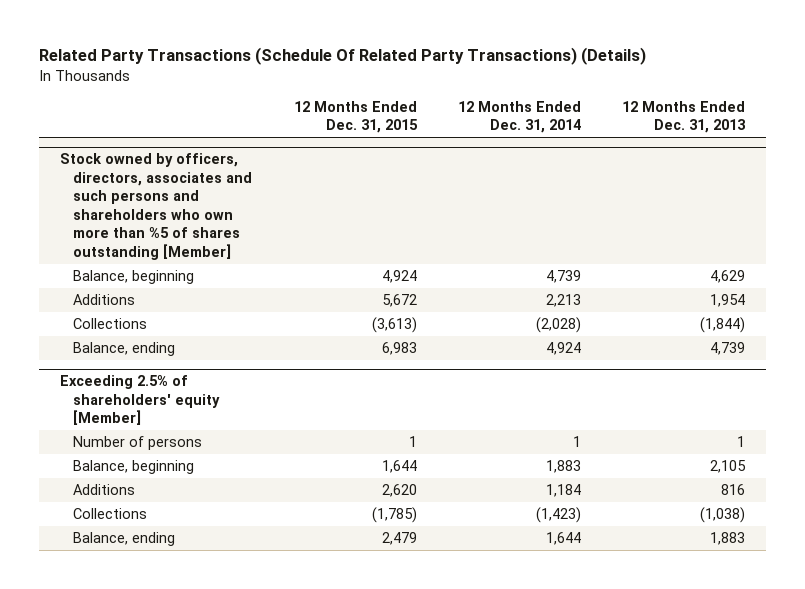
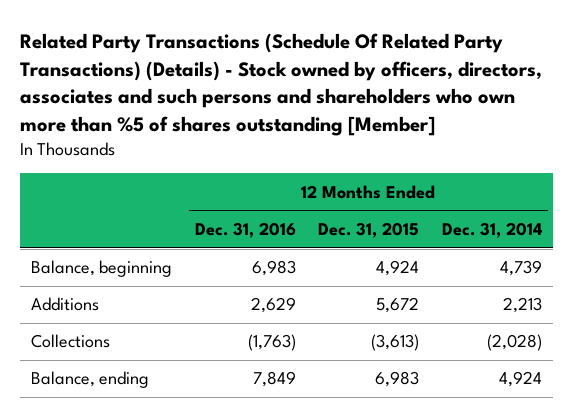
[38,47,646,66] Related Party Transactions (Schedule Of Related Party Transactions) (Details) -> [19,32,542,137] Related Party Transactions (Schedule Of Related Party Transactions) (Details) - Stock owned by officers, directors, associates and such persons and shareholders who own more than %5 of shares outstanding [Member]
[622,100,747,134] 12 Months Ended Dec. 31, 2013 -> none
none -> [194,221,296,238] Dec. 31, 2016
[59,153,253,261] Stock owned by officers, directors, associates and such persons and shareholders who own more than %5 of shares outstanding [Member] -> none
[59,375,221,426] Exceeding 2.5% of shareholders' equity [Member] -> none
[73,435,203,450] Number of persons -> none
[73,459,195,474] Balance, beginning -> none
[73,483,136,495] Additions -> none
[73,507,148,519] Collections -> none
[73,531,176,546] Balance, ending -> none

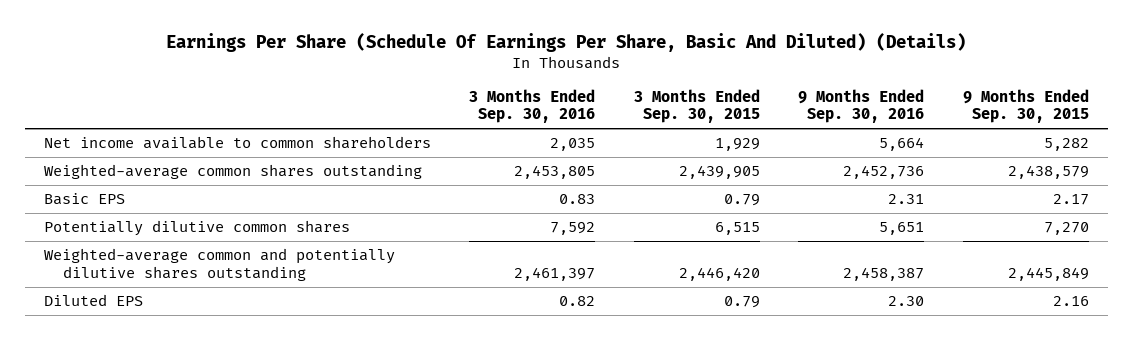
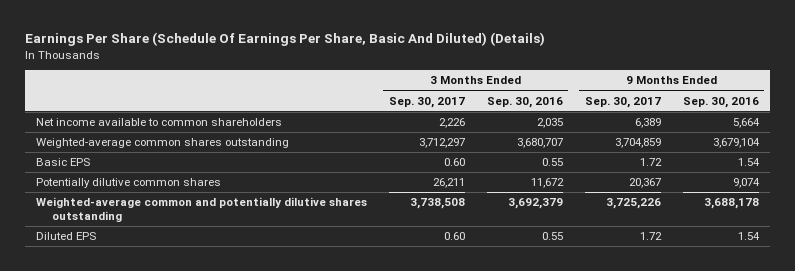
[633,89,760,124] 3 Months Ended Sep. 30, 2015 -> none
[962,89,1089,124] 9 Months Ended Sep. 30, 2015 -> none
none -> [388,96,465,108] Sep. 30, 2017
none -> [584,96,661,108] Sep. 30, 2017
[514,165,596,180] 2,453,805 -> [516,138,563,149] 3,680,707
[843,165,925,180] 2,452,736 -> [712,138,760,149] 3,679,104
[559,194,596,205] 0.83 -> [541,158,563,167] 0.55
[888,194,925,205] 2.31 -> [737,158,760,167] 1.54
[550,222,596,236] 7,592 -> [530,178,564,189] 11,672
[879,222,925,236] 5,651 -> [732,178,760,189] 9,074
[514,266,596,281] 2,461,397 -> [507,198,563,210] 3,692,379
[843,266,925,281] 2,458,387 -> [703,198,759,210] 3,688,178
[559,296,596,307] 0.82 -> [541,232,563,241] 0.55
[888,296,925,307] 2.30 -> [737,232,760,241] 1.54

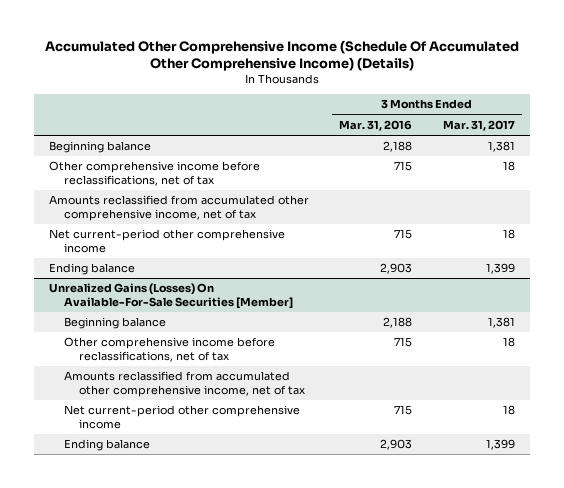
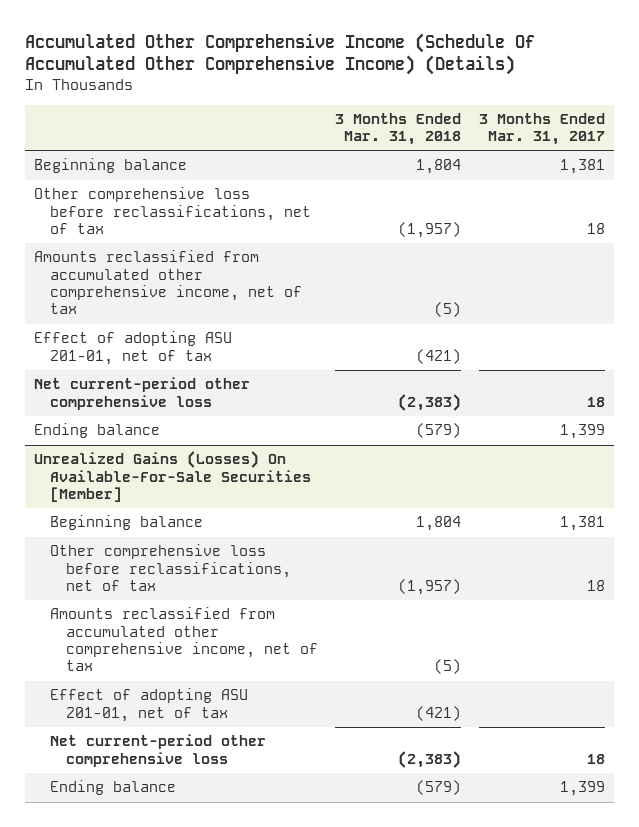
[339,119,413,131] Mar. 31, 2016 -> none
none -> [335,112,462,146] 3 Months Ended Mar. 31, 2018
[48,161,260,187] Other comprehensive income before reclassifications, net of tax -> [34,187,312,235] Other comprehensive loss before reclassifications, net of tax
none -> [34,331,233,365] Effect of adopting ASU 201-01, net of tax
[48,229,285,254] Net current-period other comprehensive income -> [34,377,251,410] Net current-period other comprehensive loss
[64,337,276,363] Other comprehensive income before reclassifications, net of tax -> [50,544,291,592] Other comprehensive loss before reclassifications, net of tax
none -> [50,688,249,722] Effect of adopting ASU 201-01, net of tax
[64,405,301,430] Net current-period other comprehensive income -> [50,734,267,767] Net current-period other comprehensive loss

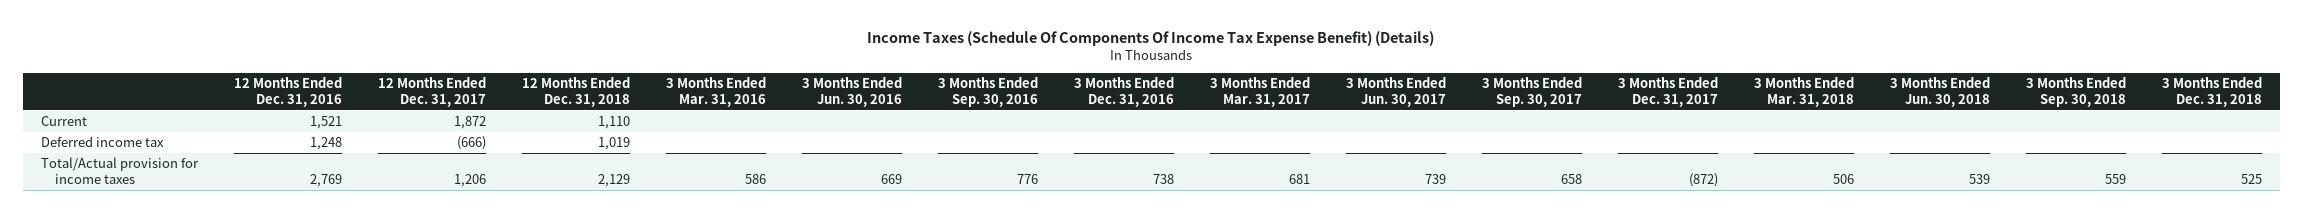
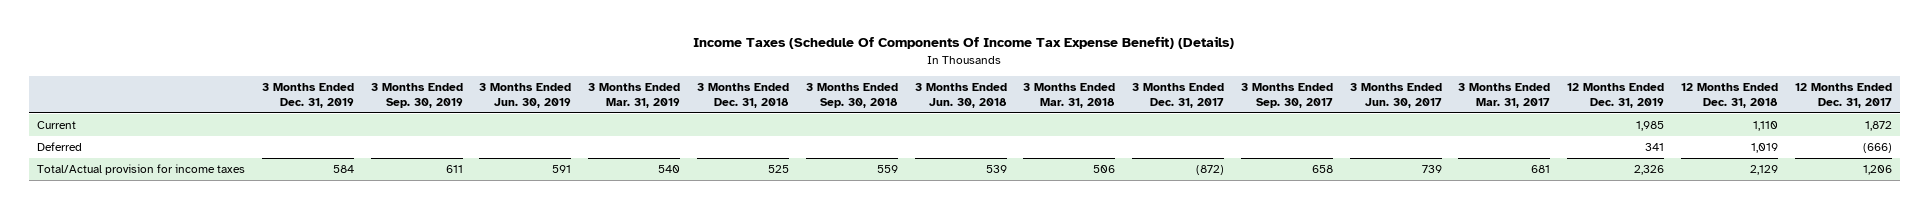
[233,76,342,107] 12 Months Ended Dec. 31, 2016 -> none
[665,76,766,107] 3 Months Ended Mar. 31, 2016 -> none
[801,76,902,107] 3 Months Ended Jun. 30, 2016 -> none
[937,76,1038,107] 3 Months Ended Sep. 30, 2016 -> none
[1073,76,1174,107] 3 Months Ended Dec. 31, 2016 -> none
none -> [261,83,354,108] 3 Months Ended Dec. 31, 2019
none -> [370,83,463,108] 3 Months Ended Sep. 30, 2019
none -> [479,83,572,108] 3 Months Ended Jun. 30, 2019
none -> [588,83,681,108] 3 Months Ended Mar. 31, 2019
none -> [1567,83,1665,108] 12 Months Ended Dec. 31, 2019
[40,136,164,148] Deferred income tax -> [37,142,83,152] Deferred

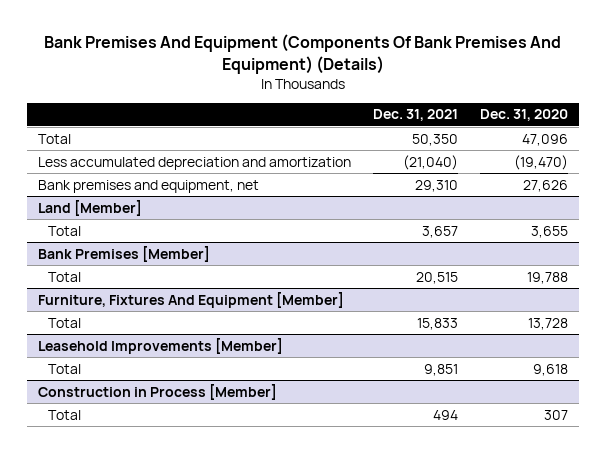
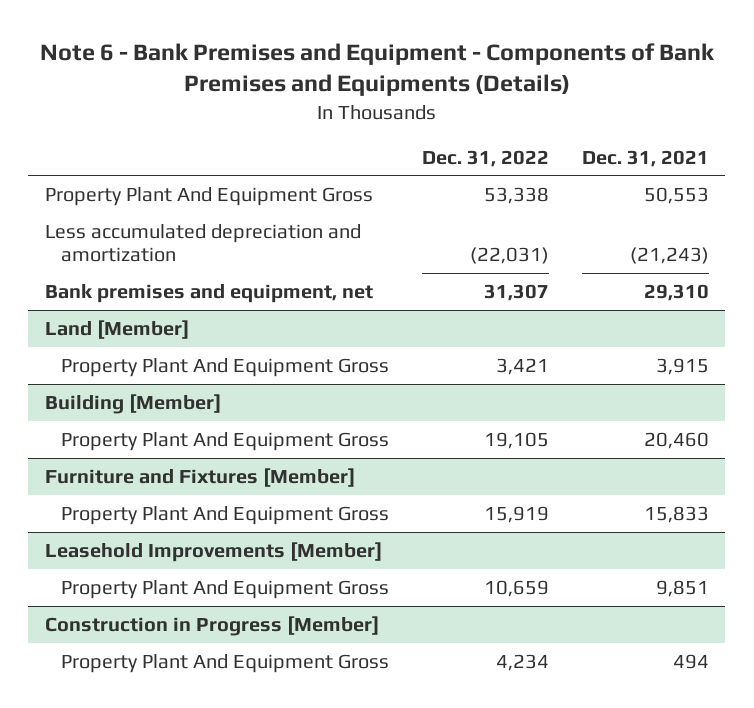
[43,34,561,74] Bank Premises And Equipment (Components Of Bank Premises And Equipment) (Details) -> [39,42,715,97] Note 6 - Bank Premises and Equipment - Components of Bank Premises and Equipments (Details)
[480,109,569,122] Dec. 31, 2020 -> none
none -> [421,149,549,167] Dec. 31, 2022
[37,133,71,144] Total -> none
none -> [44,186,373,206] Property Plant And Equipment Gross
[402,154,458,170] (21,040) -> [629,247,709,265] (21,243)
[48,225,82,236] Total -> none
[48,271,82,282] Total -> none
none -> [60,357,389,377] Property Plant And Equipment Gross
[37,245,210,262] Bank Premises [Member] -> [44,393,221,414] Building [Member]
none -> [60,431,389,451] Property Plant And Equipment Gross
[37,291,344,308] Furniture, Fixtures And Equipment [Member] -> [44,467,355,487] Furniture and Fixtures [Member]
[48,317,82,328] Total -> [60,505,389,525] Property Plant And Equipment Gross
[48,363,82,374] Total -> [60,579,389,599] Property Plant And Equipment Gross
[37,383,277,400] Construction in Process [Member] -> [44,615,379,636] Construction in Progress [Member]
[48,409,82,420] Total -> [60,653,389,673] Property Plant And Equipment Gross

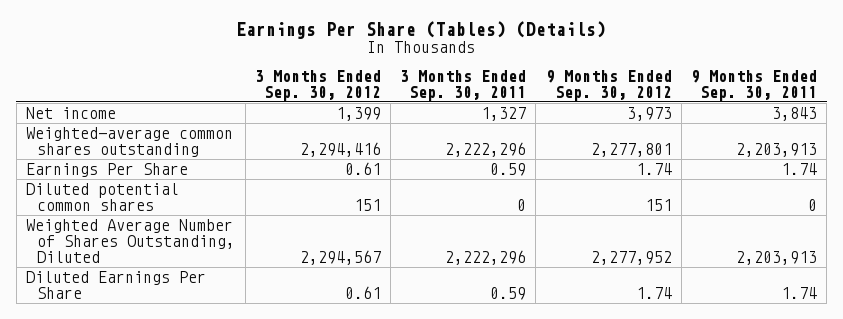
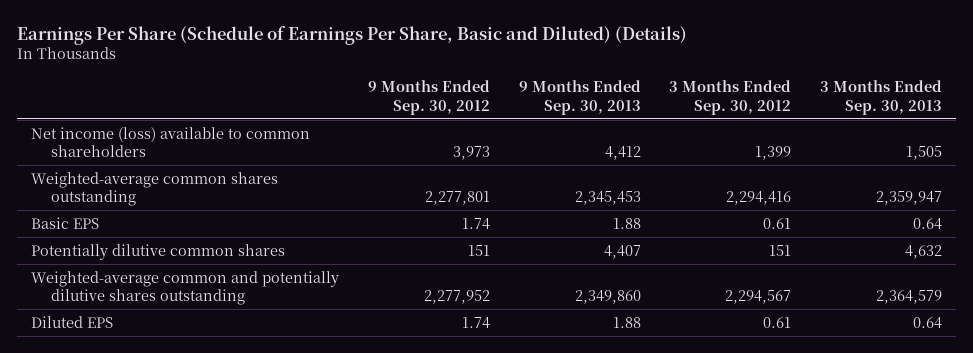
[236,20,607,39] Earnings Per Share (Tables) (Details) -> [17,25,688,45] Earnings Per Share (Schedule of Earnings Per Share, Basic and Diluted) (Details)
[400,69,527,101] 3 Months Ended Sep. 30, 2011 -> none
[691,69,818,101] 9 Months Ended Sep. 30, 2011 -> none
none -> [518,80,641,115] 9 Months Ended Sep. 30, 2013
none -> [819,80,942,115] 3 Months Ended Sep. 30, 2013
[25,106,116,119] Net income -> [31,126,311,158] Net income (loss) available to common shareholders
[25,162,188,177] Earnings Per Share -> [31,216,100,229] Basic EPS
[25,182,179,211] Diluted potential common shares -> [31,243,286,260] Potentially dilutive common shares
[25,218,236,264] Weighted Average Number of Shares Outstanding, Diluted -> [31,270,340,306] Weighted-average common and potentially dilutive shares outstanding
[25,270,206,299] Diluted Earnings Per Share -> [31,315,114,328] Diluted EPS

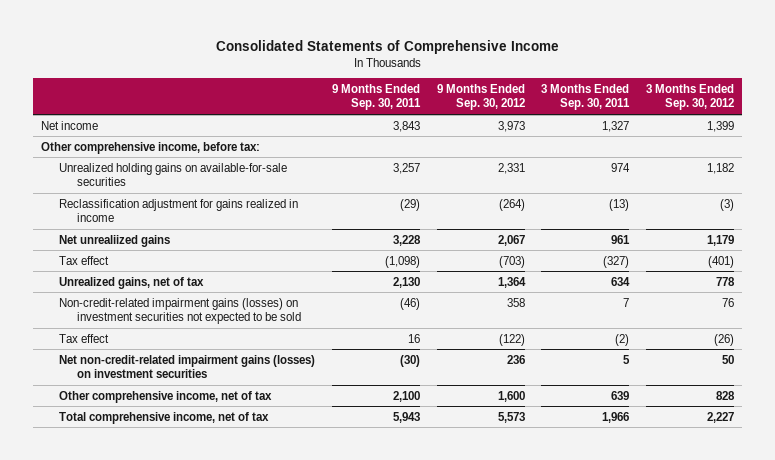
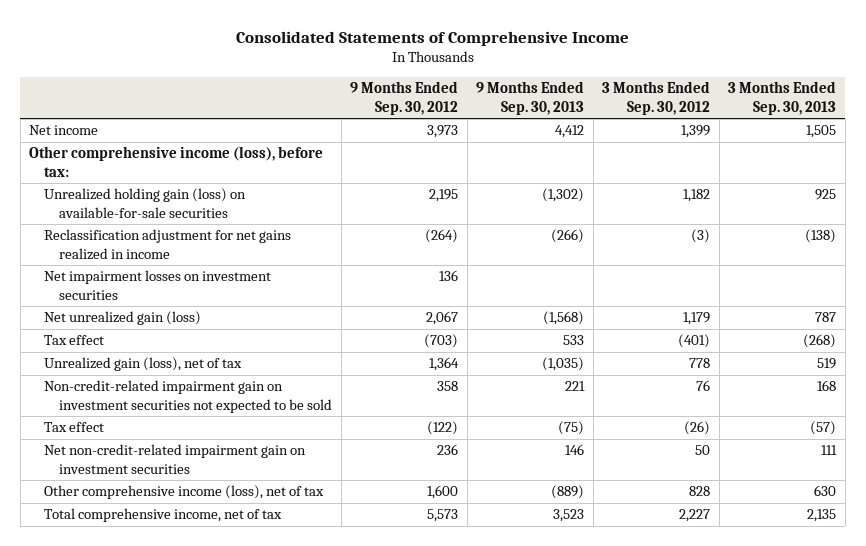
[331,84,421,111] 9 Months Ended Sep. 30, 2011 -> none
[541,84,631,111] 3 Months Ended Sep. 30, 2011 -> none
none -> [476,80,585,115] 9 Months Ended Sep. 30, 2013
none -> [728,80,837,115] 3 Months Ended Sep. 30, 2013
[41,141,261,154] Other comprehensive income, before tax: -> [29,146,324,177] Other comprehensive income (loss), before tax:
[59,162,288,187] Unrealized holding gains on available-for-sale securities -> [44,188,247,218] Unrealized holding gain (loss) on available-for-sale securities
[497,162,525,174] 2,331 -> [429,189,459,203] 2,195
[59,198,299,223] Reclassification adjustment for gains realized in income -> [44,229,292,260] Reclassification adjustment for net gains realized in income
none -> [44,270,272,300] Net impairment losses on investment securities
[59,234,171,247] Net unrealiized gains -> [44,311,202,326] Net unrealized gain (loss)
[59,276,205,289] Unrealized gains, net of tax -> [44,357,243,372] Unrealized gain (loss), net of tax
[59,297,302,325] Non-credit-related impairment gains (losses) on investment securities not expected to be sold -> [44,380,333,413] Non-credit-related impairment gain on investment securities not expected to be sold
[59,354,316,379] Net non-credit-related impairment gains (losses) on investment securities -> [44,444,307,474] Net non-credit-related impairment gain on investment securities
[59,390,273,403] Other comprehensive income, net of tax -> [44,485,325,500] Other comprehensive income (loss), net of tax

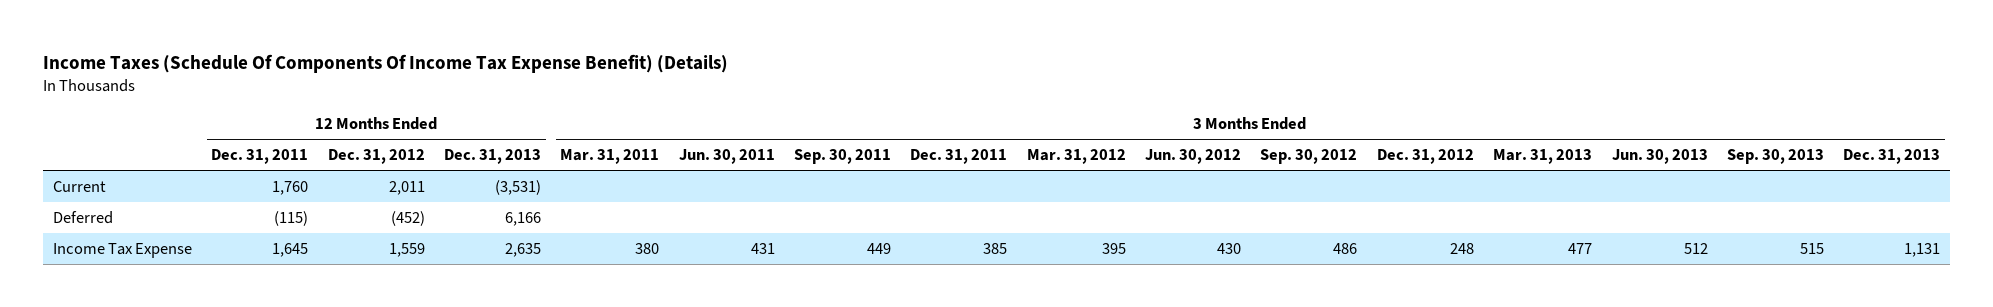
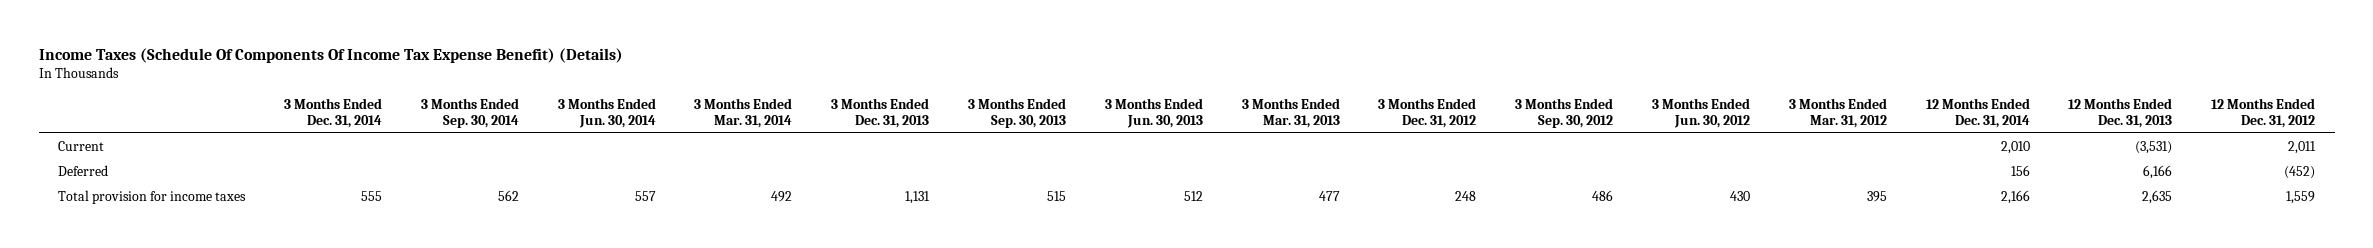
[211,149,309,165] Dec. 31, 2011 -> none
[560,149,660,165] Mar. 31, 2011 -> none
[678,149,775,165] Jun. 30, 2011 -> none
[794,149,892,165] Sep. 30, 2011 -> none
[910,149,1008,165] Dec. 31, 2011 -> none
none -> [283,97,382,129] 3 Months Ended Dec. 31, 2014
none -> [420,97,519,129] 3 Months Ended Sep. 30, 2014
none -> [557,97,656,129] 3 Months Ended Jun. 30, 2014
none -> [694,97,793,129] 3 Months Ended Mar. 31, 2014
none -> [1925,97,2030,129] 12 Months Ended Dec. 31, 2014
[53,243,193,259] Income Tax Expense -> [58,190,247,205] Total provision for income taxes

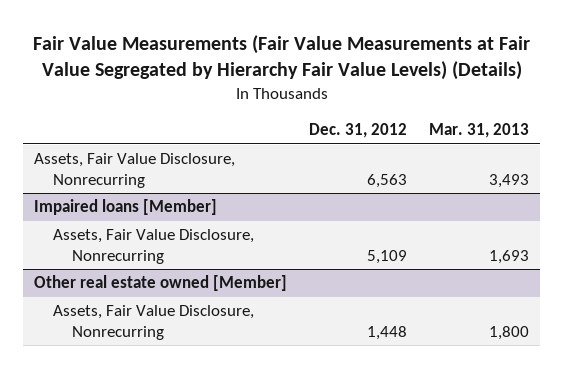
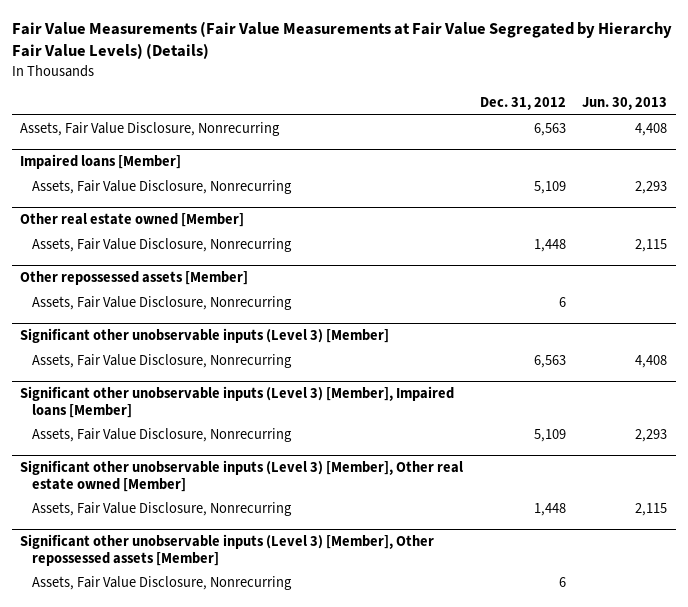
[428,123,529,139] Mar. 31, 2013 -> none
none -> [582,97,668,111] Jun. 30, 2013
none -> [20,271,249,286] Other repossessed assets [Member]
none -> [32,296,293,311] Assets, Fair Value Disclosure, Nonrecurring
none -> [20,328,390,344] Significant other unobservable inputs (Level 3) [Member]
none -> [32,354,293,369] Assets, Fair Value Disclosure, Nonrecurring
none -> [20,386,455,418] Significant other unobservable inputs (Level 3) [Member], Impaired loans [Member]
none -> [32,428,293,443] Assets, Fair Value Disclosure, Nonrecurring
none -> [20,460,464,492] Significant other unobservable inputs (Level 3) [Member], Other real estate owned [Member]
none -> [32,502,293,517] Assets, Fair Value Disclosure, Nonrecurring
none -> [20,534,435,566] Significant other unobservable inputs (Level 3) [Member], Other repossessed assets [Member]
none -> [32,576,293,591] Assets, Fair Value Disclosure, Nonrecurring

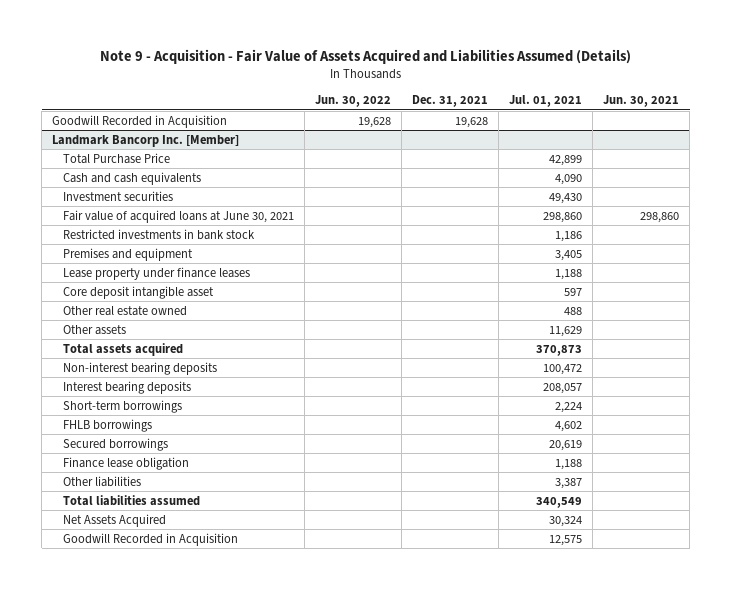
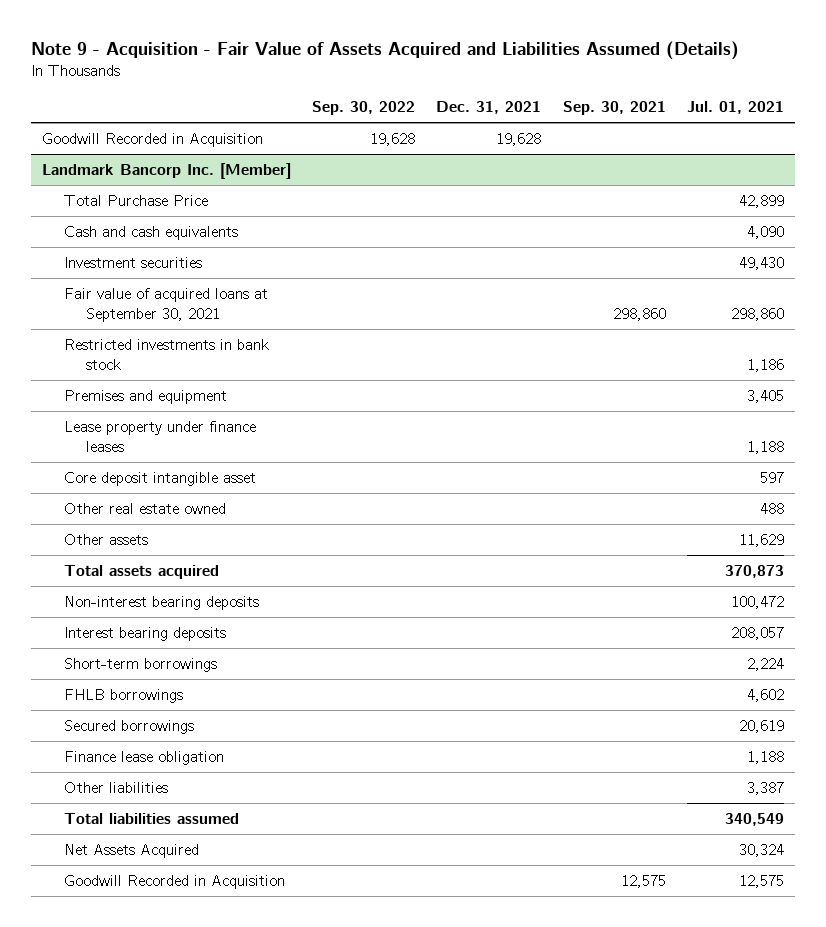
[314,95,391,108] Jun. 30, 2022 -> none
[603,95,680,108] Jun. 30, 2021 -> none
none -> [312,101,416,116] Sep. 30, 2022
none -> [562,101,666,116] Sep. 30, 2021
[62,209,294,223] Fair value of acquired loans at June 30, 2021 -> [63,287,268,322] Fair value of acquired loans at September 30, 2021

